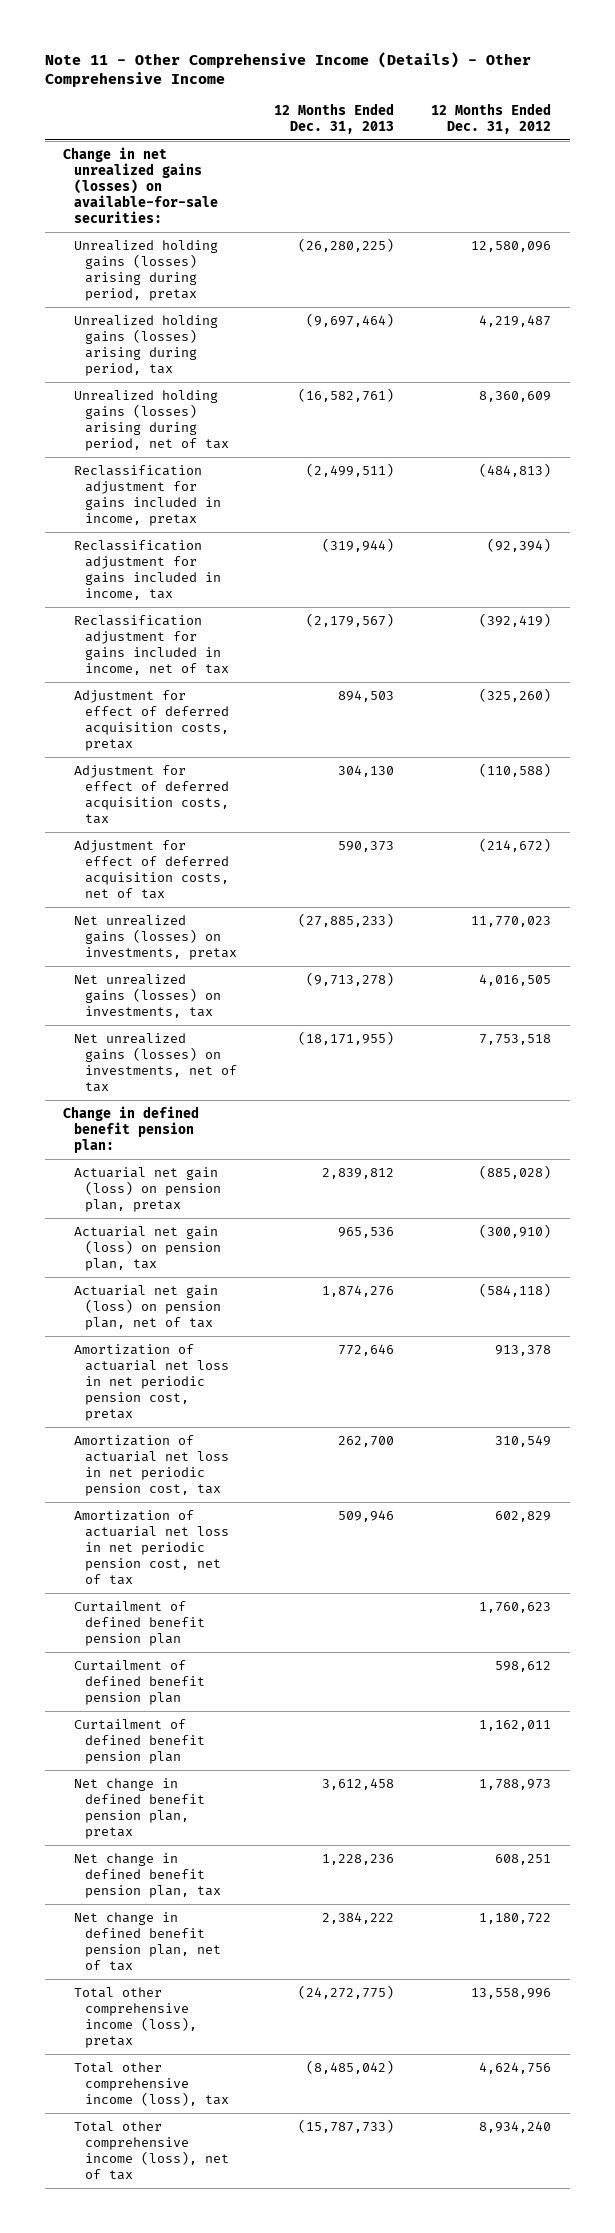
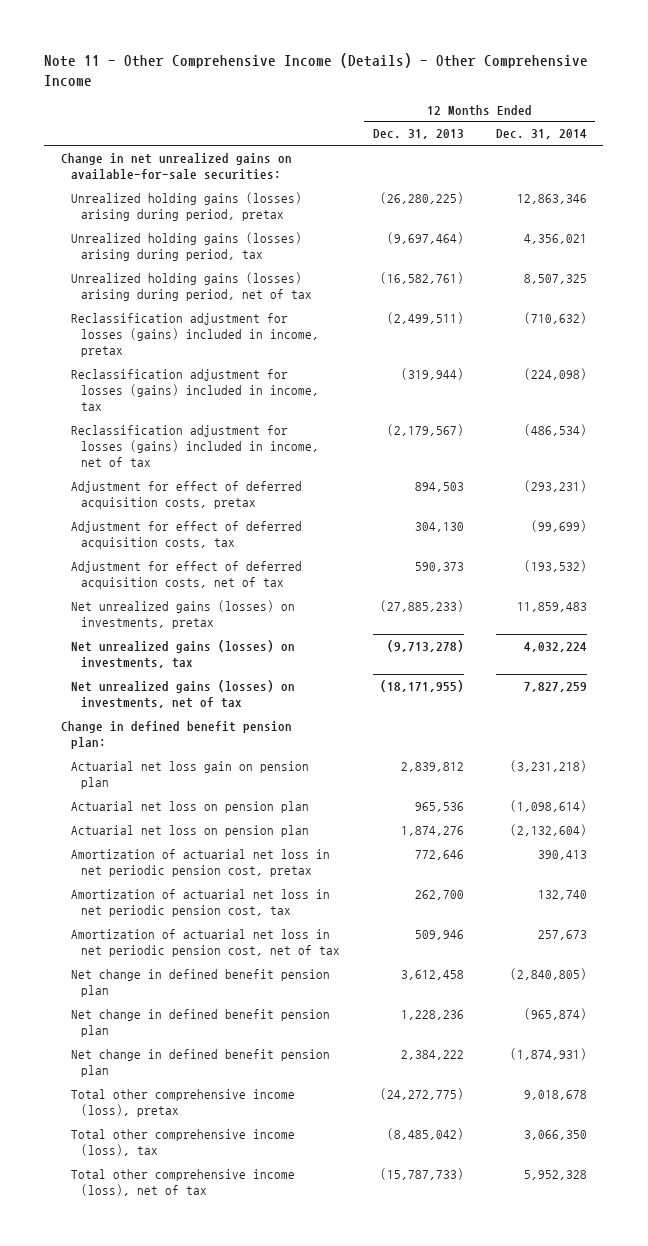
[431,102,552,135] 12 Months Ended Dec. 31, 2012 -> none
none -> [496,129,588,140] Dec. 31, 2014
[63,146,219,224] Change in net unrealized gains (losses) on available-for-sale securities: -> [60,153,292,181] Change in net unrealized gains on available-for-sale securities:
[74,464,222,527] Reclassification adjustment for gains included in income, pretax -> [70,313,320,358] Reclassification adjustment for losses (gains) included in income, pretax
[74,539,222,601] Reclassification adjustment for gains included in income, tax -> [70,369,320,412] Reclassification adjustment for losses (gains) included in income, tax
[74,614,230,676] Reclassification adjustment for gains included in income, net of tax -> [70,425,320,468] Reclassification adjustment for losses (gains) included in income, net of tax
[74,1166,222,1213] Actuarial net gain (loss) on pension plan, pretax -> [70,761,309,790] Actuarial net loss gain on pension plan
[74,1225,222,1272] Actuarial net gain (loss) on pension plan, tax -> [70,801,309,814] Actuarial net loss on pension plan
[74,1284,222,1331] Actuarial net gain (loss) on pension plan, net of tax -> [70,825,309,838] Actuarial net loss on pension plan
[74,1600,206,1647] Curtailment of defined benefit pension plan -> none
[74,1659,206,1706] Curtailment of defined benefit pension plan -> none
[74,1718,206,1765] Curtailment of defined benefit pension plan -> none
[74,1777,206,1840] Net change in defined benefit pension plan, pretax -> [70,969,330,998] Net change in defined benefit pension plan
[74,1852,222,1899] Net change in defined benefit pension plan, tax -> [70,1009,330,1038] Net change in defined benefit pension plan
[74,1911,222,1972] Net change in defined benefit pension plan, net of tax -> [70,1049,330,1078] Net change in defined benefit pension plan

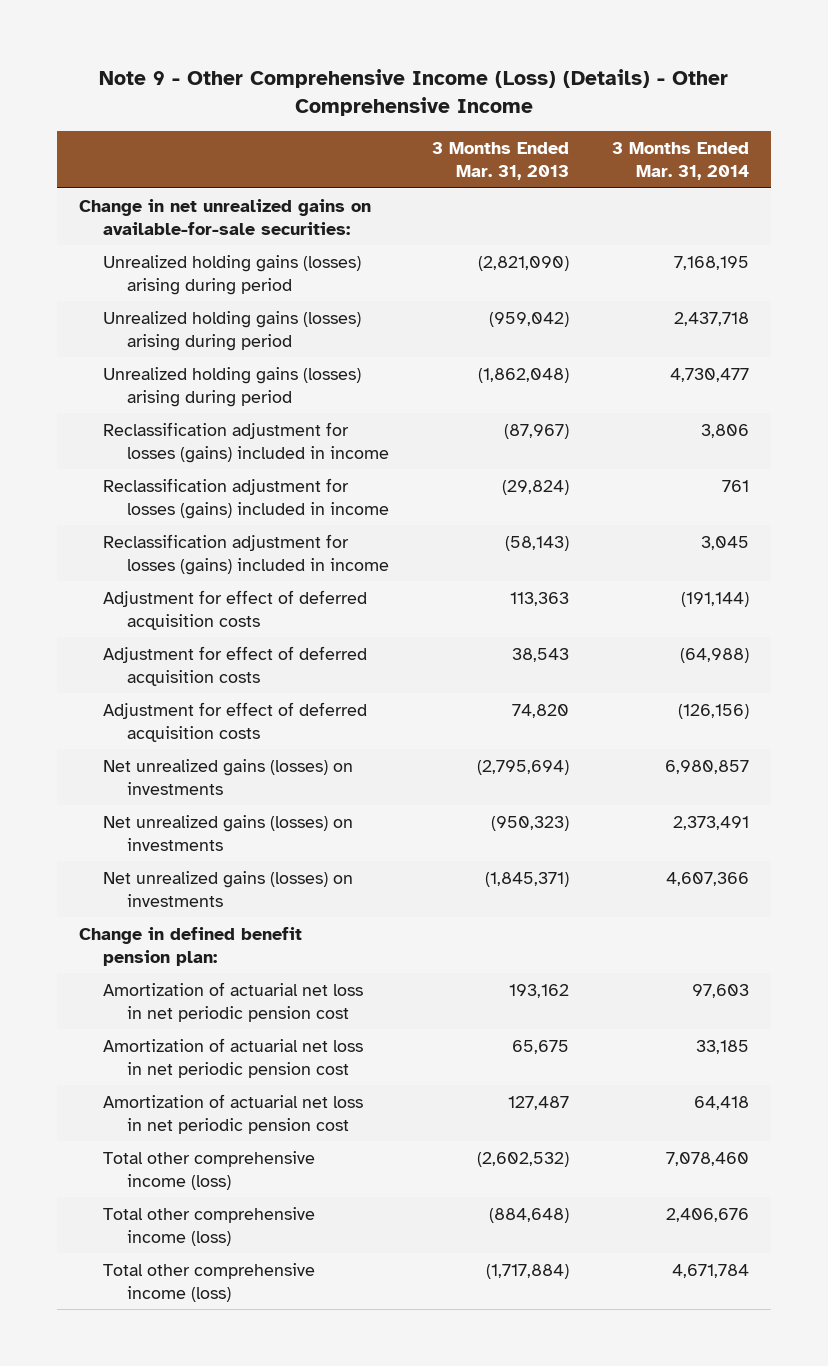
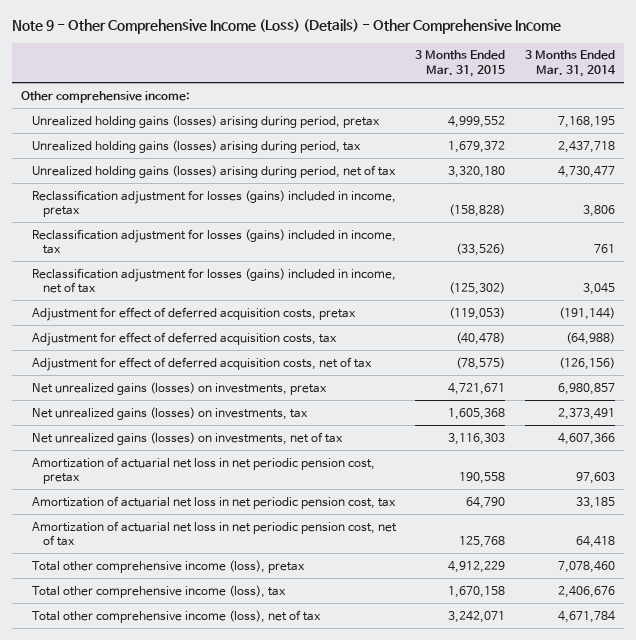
[432,142,570,180] 3 Months Ended Mar. 31, 2013 -> none
none -> [415,50,506,78] 3 Months Ended Mar. 31, 2015
[78,199,371,235] Change in net unrealized gains on available-for-sale securities: -> none
[78,927,302,966] Change in defined benefit pension plan: -> none
none -> [21,90,191,103] Other comprehensive income:
[102,255,361,295] Unrealized holding gains (losses) arising during period -> [31,114,380,128] Unrealized holding gains (losses) arising during period, pretax
[102,311,361,351] Unrealized holding gains (losses) arising during period -> [31,139,361,153] Unrealized holding gains (losses) arising during period, tax
[102,367,361,407] Unrealized holding gains (losses) arising during period -> [31,164,396,178] Unrealized holding gains (losses) arising during period, net of tax
[102,422,389,463] Reclassification adjustment for losses (gains) included in income -> [31,189,396,218] Reclassification adjustment for losses (gains) included in income, pretax
[102,478,389,519] Reclassification adjustment for losses (gains) included in income -> [31,228,396,255] Reclassification adjustment for losses (gains) included in income, tax
[102,534,389,575] Reclassification adjustment for losses (gains) included in income -> [31,267,396,294] Reclassification adjustment for losses (gains) included in income, net of tax
[102,590,367,630] Adjustment for effect of deferred acquisition costs -> [31,306,356,321] Adjustment for effect of deferred acquisition costs, pretax
[102,646,367,686] Adjustment for effect of deferred acquisition costs -> [31,331,337,346] Adjustment for effect of deferred acquisition costs, tax
[102,702,367,742] Adjustment for effect of deferred acquisition costs -> [31,356,372,371] Adjustment for effect of deferred acquisition costs, net of tax
[102,759,353,795] Net unrealized gains (losses) on investments -> [31,381,327,395] Net unrealized gains (losses) on investments, pretax
[102,815,353,851] Net unrealized gains (losses) on investments -> [31,406,308,420] Net unrealized gains (losses) on investments, tax
[102,871,353,907] Net unrealized gains (losses) on investments -> [31,431,343,445] Net unrealized gains (losses) on investments, net of tax
[102,982,363,1022] Amortization of actuarial net loss in net periodic pension cost -> [31,456,375,485] Amortization of actuarial net loss in net periodic pension cost, pretax
[102,1038,363,1078] Amortization of actuarial net loss in net periodic pension cost -> [31,495,396,509] Amortization of actuarial net loss in net periodic pension cost, tax
[102,1094,363,1134] Amortization of actuarial net loss in net periodic pension cost -> [31,520,397,547] Amortization of actuarial net loss in net periodic pension cost, net of tax
[102,1151,315,1190] Total other comprehensive income (loss) -> [31,559,305,573] Total other comprehensive income (loss), pretax
[102,1207,315,1246] Total other comprehensive income (loss) -> [31,584,286,598] Total other comprehensive income (loss), tax
[102,1263,315,1302] Total other comprehensive income (loss) -> [31,609,321,623] Total other comprehensive income (loss), net of tax

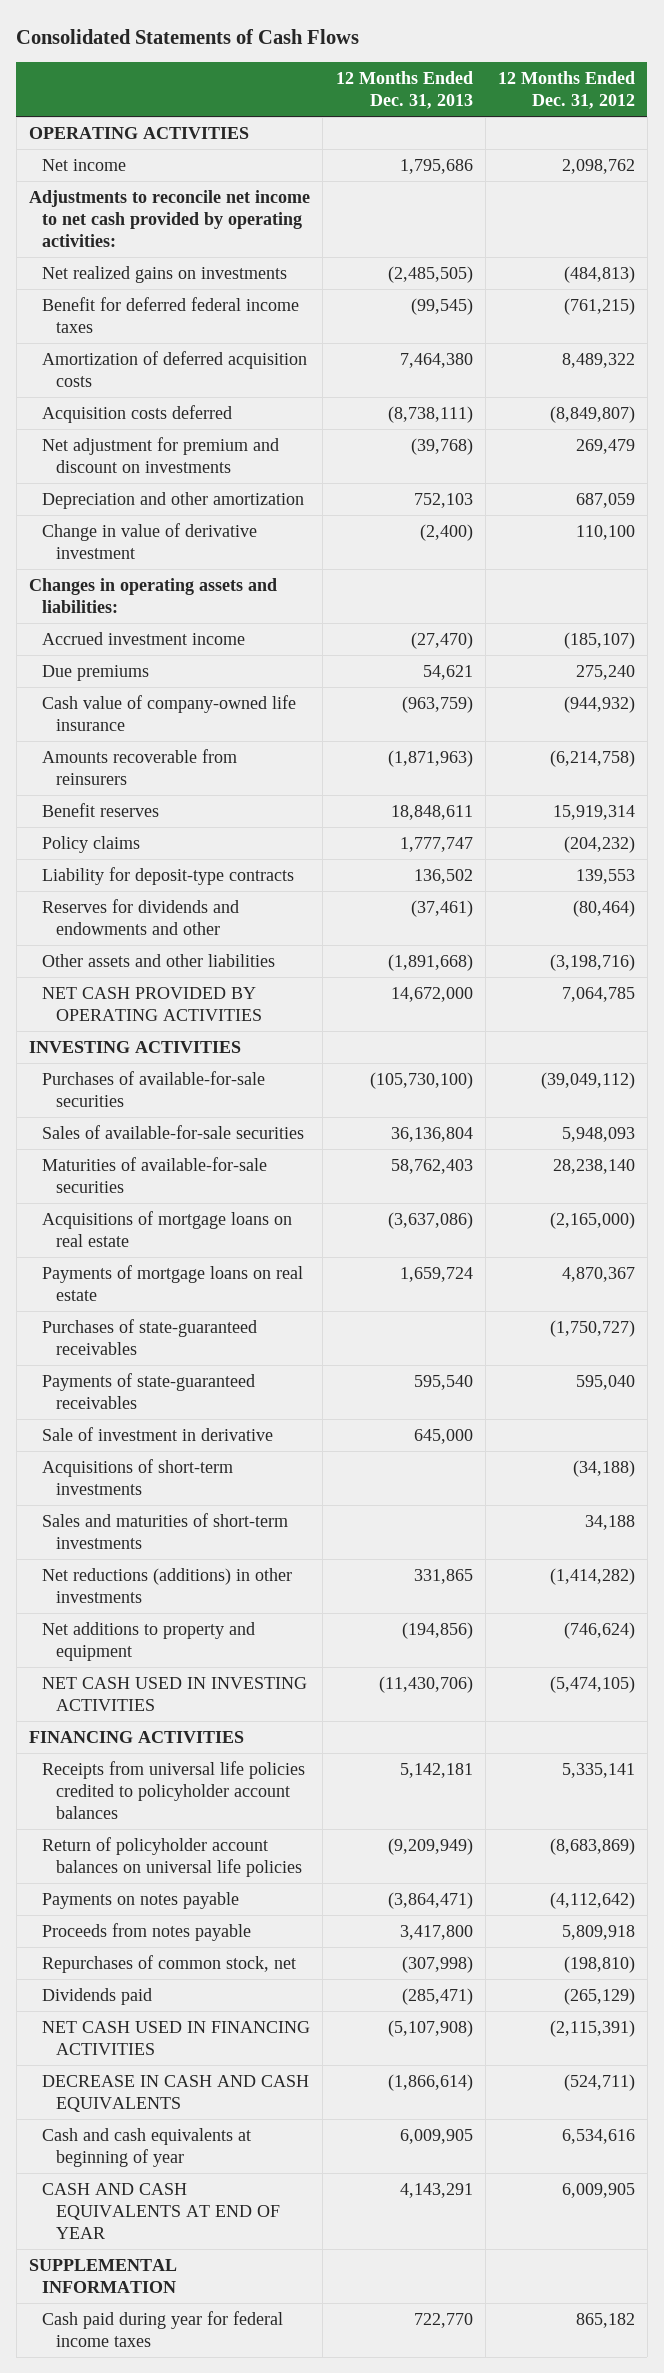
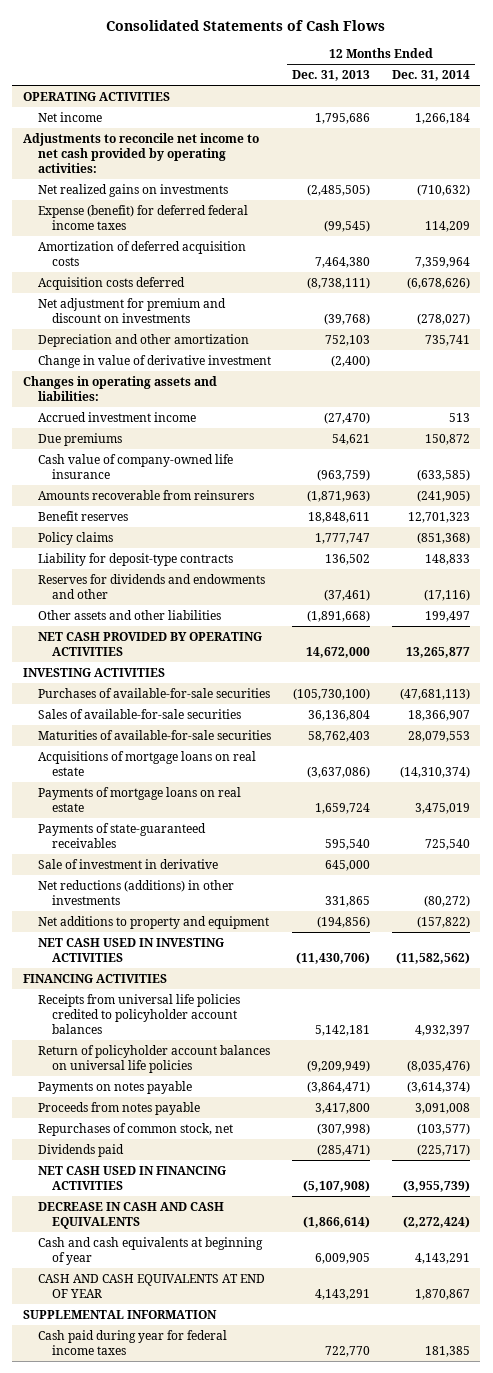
[497,70,635,110] 12 Months Ended Dec. 31, 2012 -> none
none -> [391,70,470,82] Dec. 31, 2014
[42,296,300,333] Benefit for deferred federal income taxes -> [37,204,248,230] Expense (benefit) for deferred federal income taxes
[42,1318,258,1355] Purchases of state-guaranteed receivables -> none
[42,1458,234,1495] Acquisitions of short-term investments -> none
[42,1512,289,1549] Sales and maturities of short-term investments -> none

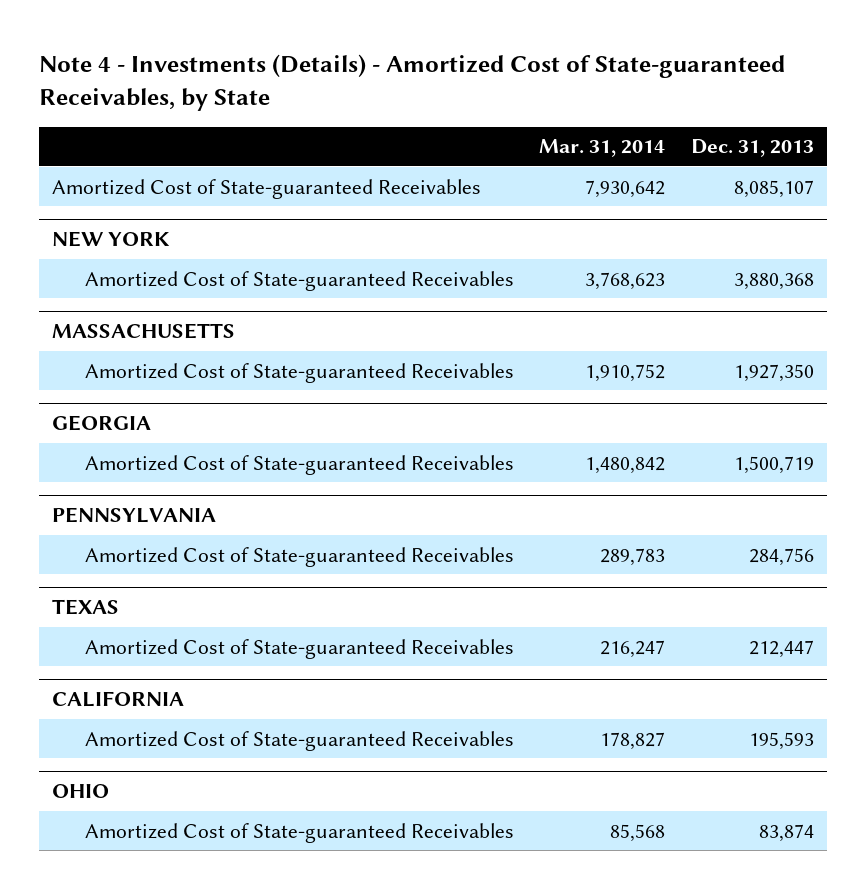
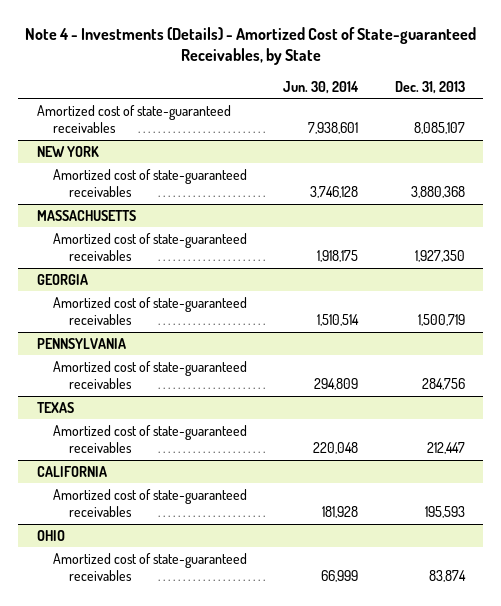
[539,139,666,158] Mar. 31, 2014 -> none
none -> [283,80,360,94] Jun. 30, 2014
[52,178,482,199] Amortized Cost of State-guaranteed Receivables -> [36,104,231,134] Amortized cost of state-guaranteed receivables
[84,270,514,291] Amortized Cost of State-guaranteed Receivables -> [52,168,247,198] Amortized cost of state-guaranteed receivables
[84,362,514,383] Amortized Cost of State-guaranteed Receivables -> [52,232,247,262] Amortized cost of state-guaranteed receivables
[84,454,514,475] Amortized Cost of State-guaranteed Receivables -> [52,296,247,326] Amortized cost of state-guaranteed receivables
[84,546,514,567] Amortized Cost of State-guaranteed Receivables -> [52,360,247,390] Amortized cost of state-guaranteed receivables
[84,638,514,659] Amortized Cost of State-guaranteed Receivables -> [52,424,247,454] Amortized cost of state-guaranteed receivables
[84,730,514,751] Amortized Cost of State-guaranteed Receivables -> [52,488,247,518] Amortized cost of state-guaranteed receivables
[84,822,514,843] Amortized Cost of State-guaranteed Receivables -> [52,552,247,582] Amortized cost of state-guaranteed receivables

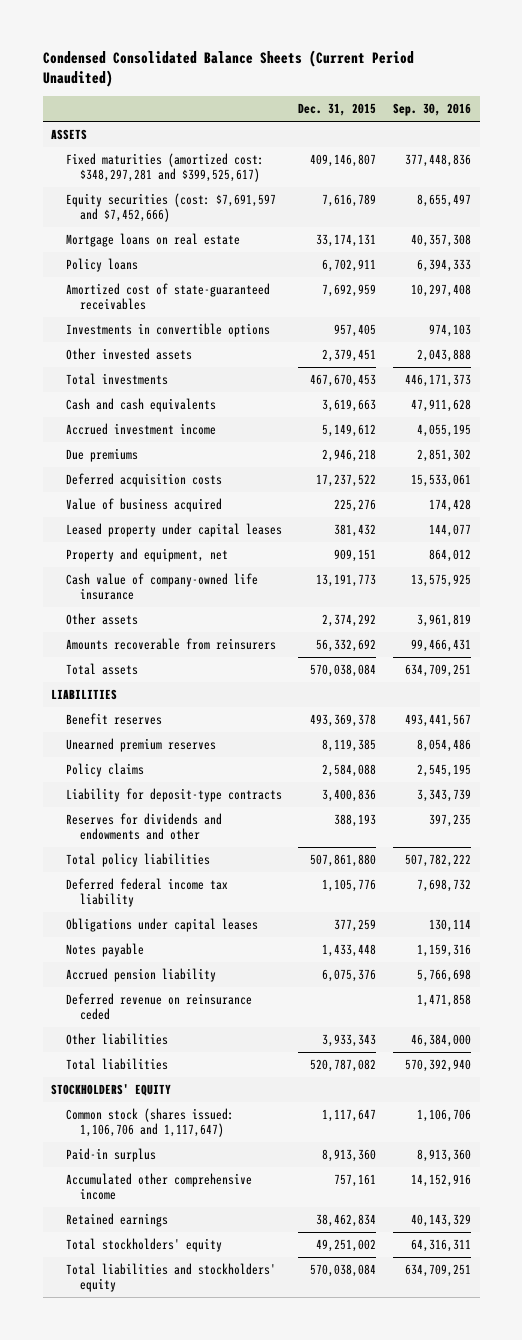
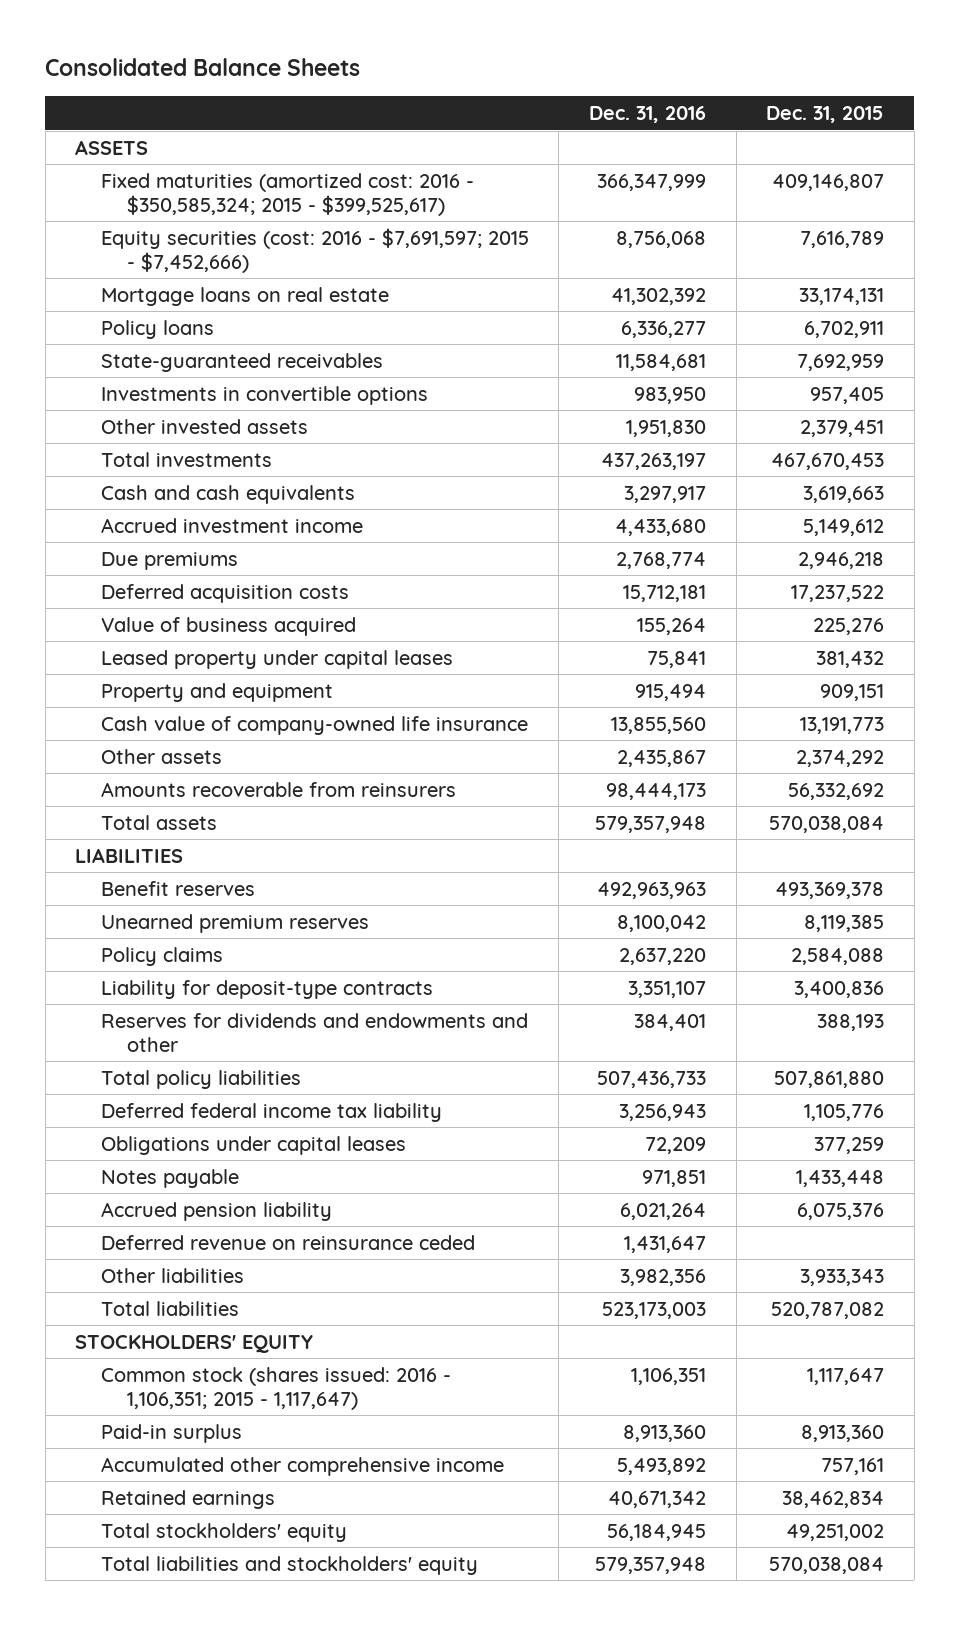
[42,49,414,87] Condensed Consolidated Balance Sheets (Current Period Unaudited) -> [45,58,361,77] Consolidated Balance Sheets
[393,103,472,117] Sep. 30, 2016 -> none
none -> [589,106,707,124] Dec. 31, 2016
[65,153,264,183] Fixed maturities (amortized cost: $348,297,281 and $399,525,617) -> [100,172,474,216] Fixed maturities (amortized cost: 2016 - $350,585,324; 2015 - $399,525,617)
[65,193,276,223] Equity securities (cost: $7,691,597 and $7,452,666) -> [100,227,529,273] Equity securities (cost: 2016 - $7,691,597; 2015 - $7,452,666)
[65,283,270,311] Amortized cost of state-guaranteed receivables -> [100,352,383,372] State-guaranteed receivables
[65,548,228,563] Property and equipment, net -> [100,682,333,702] Property and equipment
[65,1108,234,1138] Common stock (shares issued: 1,106,706 and 1,117,647) -> [100,1366,451,1410] Common stock (shares issued: 2016 - 1,106,351; 2015 - 1,117,647)

